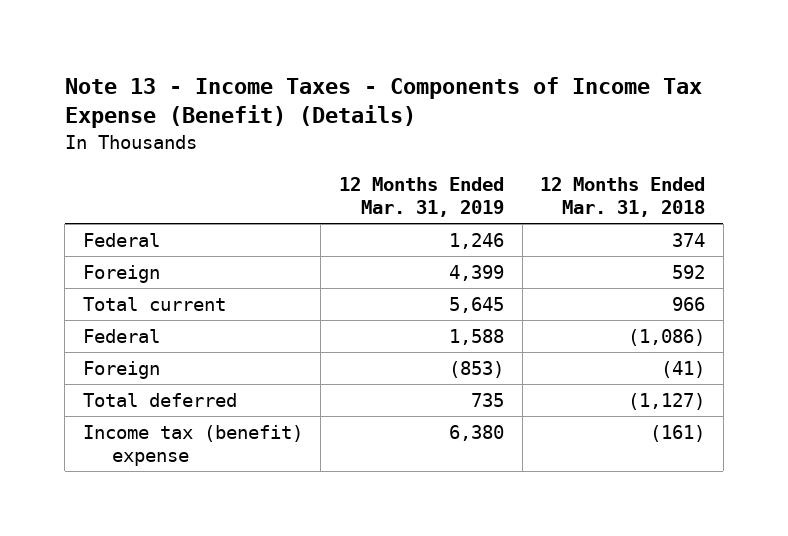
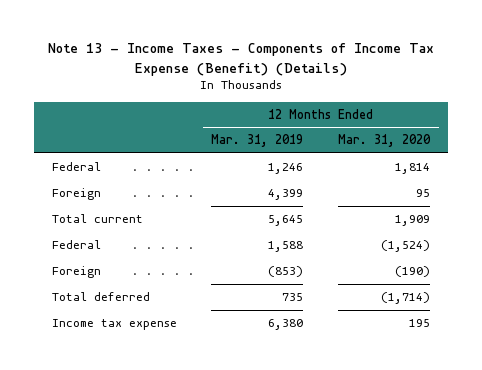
[540,176,706,218] 12 Months Ended Mar. 31, 2018 -> none
none -> [338,134,432,148] Mar. 31, 2020
[82,424,303,467] Income tax (benefit) expense -> [51,319,177,331] Income tax expense

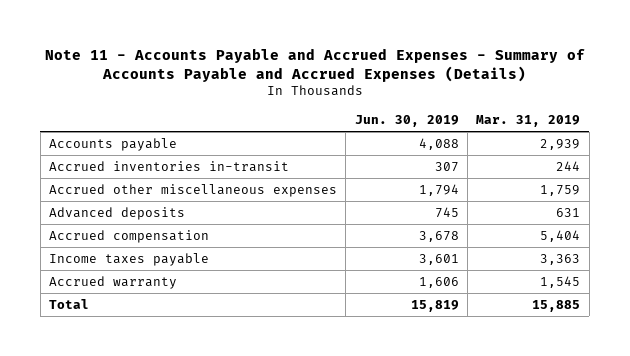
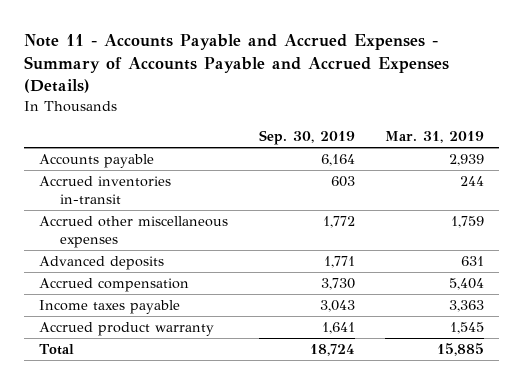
[354,114,459,127] Jun. 30, 2019 -> none
none -> [258,130,355,146] Sep. 30, 2019
[49,276,178,290] Accrued warranty -> [39,322,215,337] Accrued product warranty

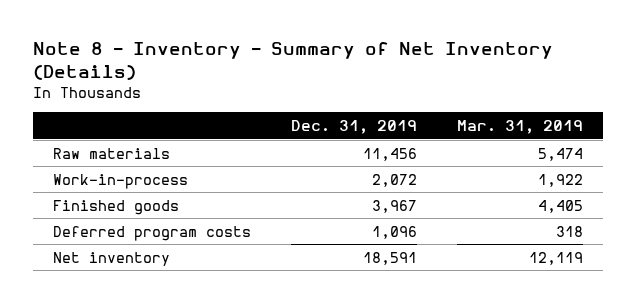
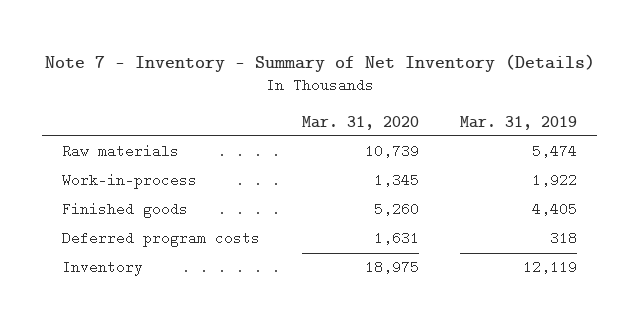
[32,42,553,81] Note 8 - Inventory - Summary of Net Inventory (Details) -> [44,53,595,72] Note 7 - Inventory - Summary of Net Inventory (Details)
[290,120,417,135] Dec. 31, 2019 -> none
none -> [301,115,419,130] Mar. 31, 2020
[52,251,170,266] Net inventory -> [62,260,144,277] Inventory

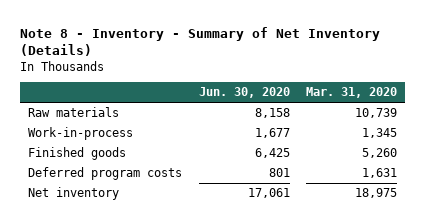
[44,53,595,72] Note 7 - Inventory - Summary of Net Inventory (Details) -> [20,26,381,57] Note 8 - Inventory - Summary of Net Inventory (Details)
[459,115,577,130] Mar. 31, 2019 -> none
none -> [198,87,290,99] Jun. 30, 2020
[62,260,144,277] Inventory -> [28,187,120,201] Net inventory

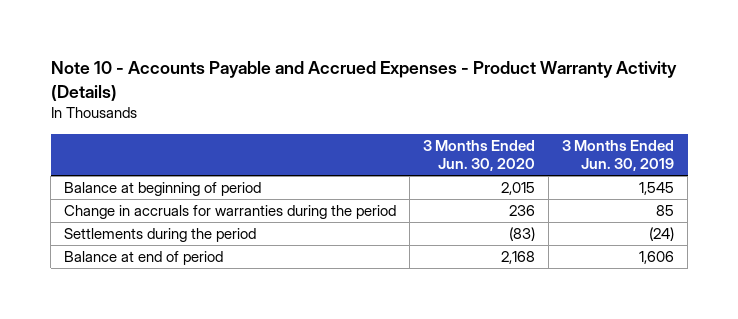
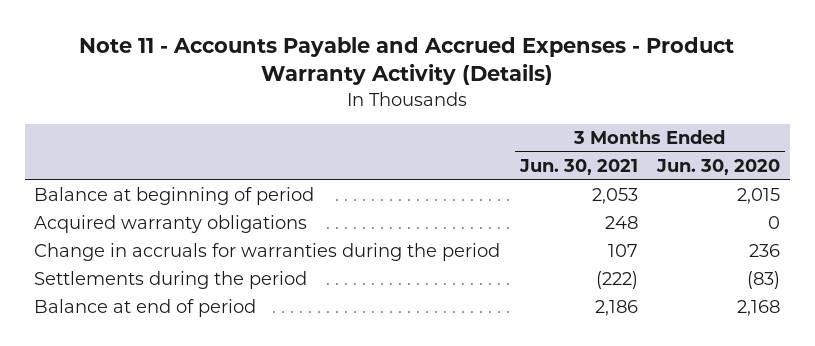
[50,61,677,101] Note 10 - Accounts Payable and Accrued Expenses - Product Warranty Activity (Details) -> [79,37,735,86] Note 11 - Accounts Payable and Accrued Expenses - Product Warranty Activity (Details)
[562,139,675,172] 3 Months Ended Jun. 30, 2019 -> none
none -> [518,159,638,176] Jun. 30, 2021
none -> [34,215,308,234] Acquired warranty obligations

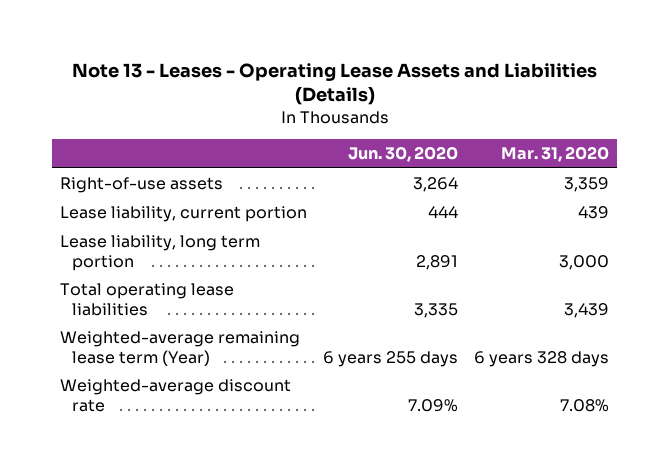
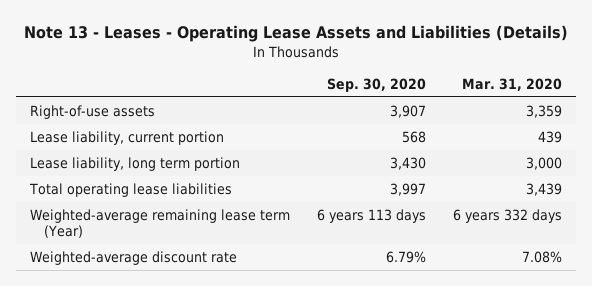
[348,145,459,162] Jun. 30, 2020 -> none
none -> [326,77,426,92] Sep. 30, 2020
[474,350,610,367] 6 years 328 days -> [453,209,563,224] 6 years 332 days

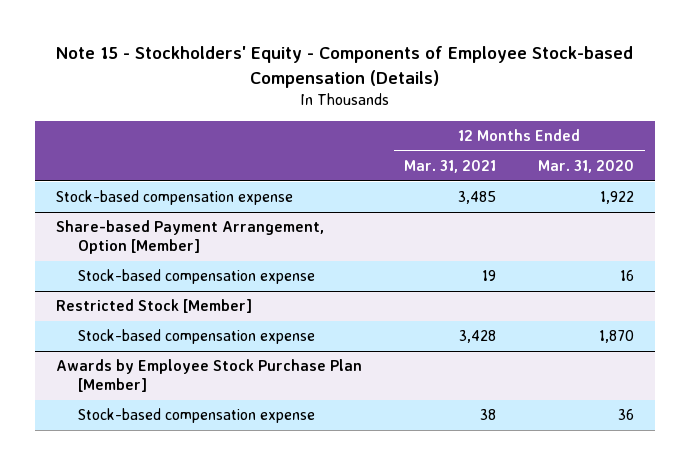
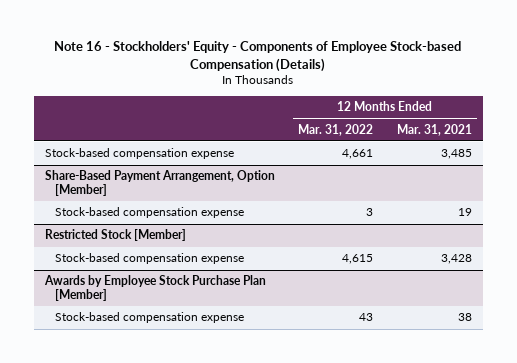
[56,46,634,88] Note 15 - Stockholders' Equity - Components of Employee Stock-based Compensation (Details) -> [54,41,462,73] Note 16 - Stockholders' Equity - Components of Employee Stock-based Compensation (Details)
[538,160,635,174] Mar. 31, 2020 -> none
none -> [298,123,374,136] Mar. 31, 2022
[56,220,325,255] Share-based Payment Arrangement, Option [Member] -> [45,170,276,196] Share-Based Payment Arrangement, Option [Member]

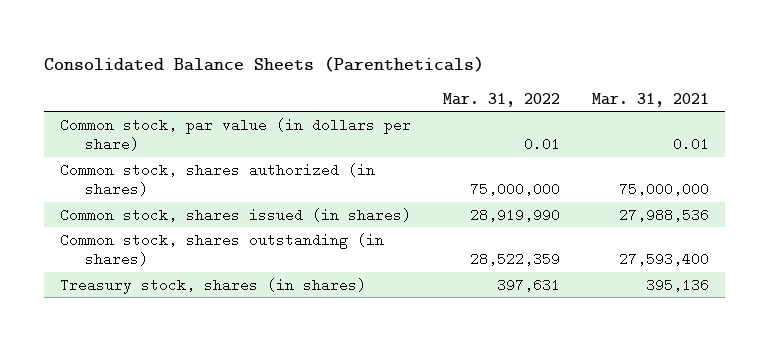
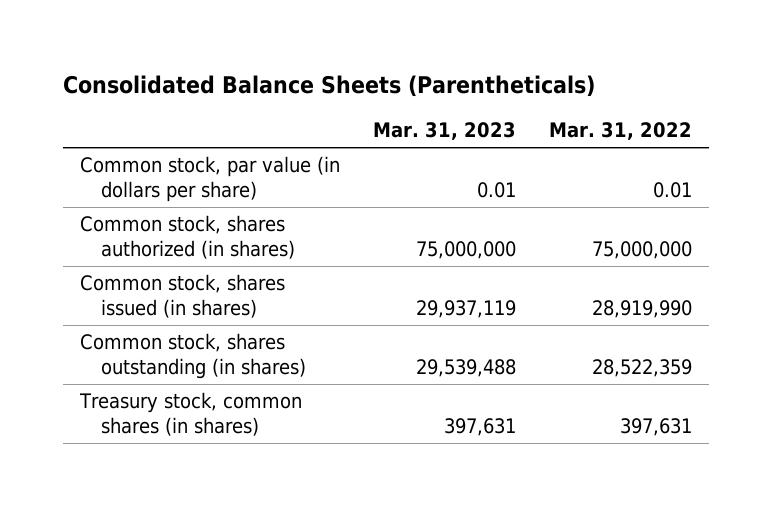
[591,92,709,107] Mar. 31, 2021 -> none
none -> [373,121,517,140] Mar. 31, 2023
[60,277,367,294] Treasury stock, shares (in shares) -> [78,392,302,436] Treasury stock, common shares (in shares)

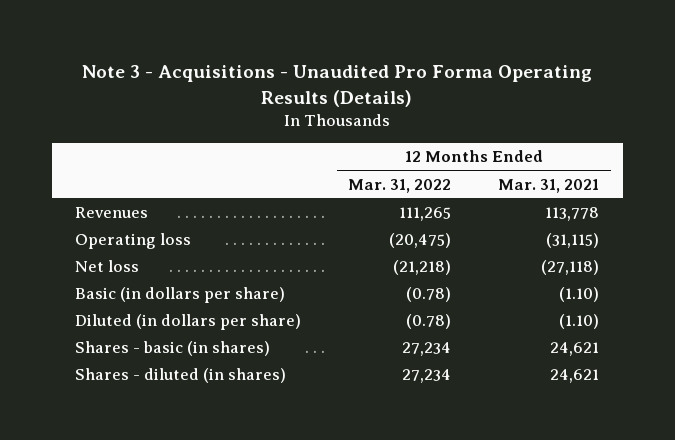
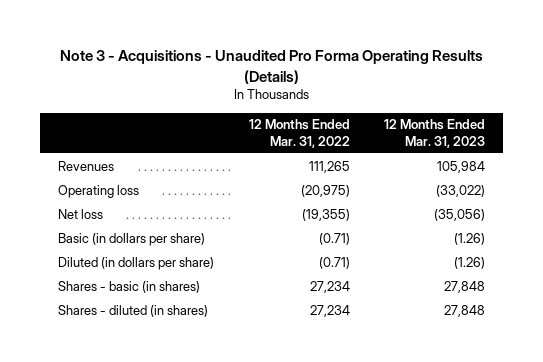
[498,178,600,193] Mar. 31, 2021 -> none
none -> [384,119,486,148] 12 Months Ended Mar. 31, 2023
[389,233,452,249] (20,475) -> [300,184,350,197] (20,975)
[393,260,452,276] (21,218) -> [301,208,350,221] (19,355)
[406,287,452,303] (0.78) -> [318,232,350,245] (0.71)
[406,314,452,330] (0.78) -> [318,256,350,269] (0.71)

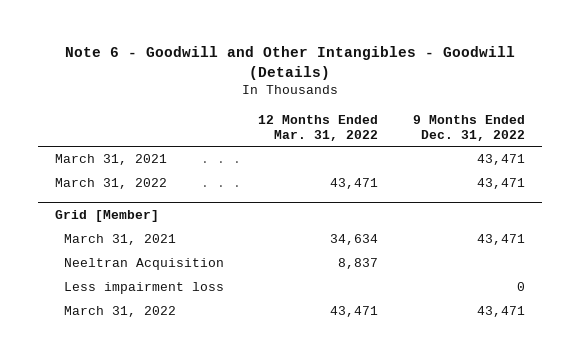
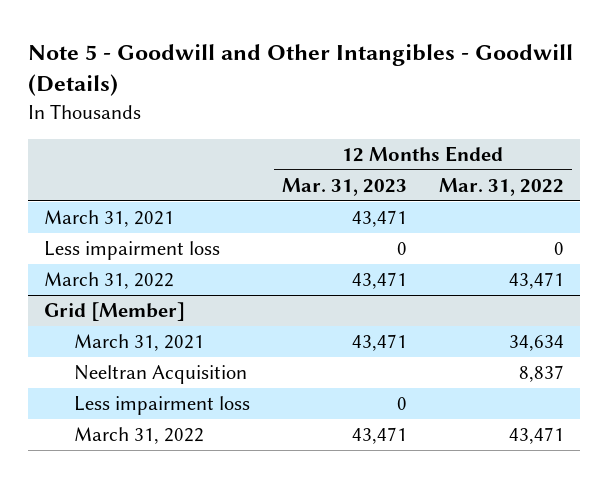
[64,46,515,81] Note 6 - Goodwill and Other Intangibles - Goodwill (Details) -> [28,43,574,97] Note 5 - Goodwill and Other Intangibles - Goodwill (Details)
[412,114,525,141] 9 Months Ended Dec. 31, 2022 -> none
none -> [282,177,408,196] Mar. 31, 2023
none -> [44,240,221,260] Less impairment loss

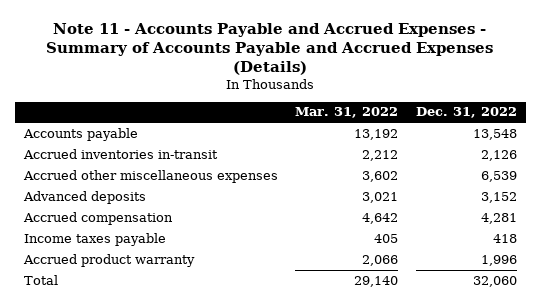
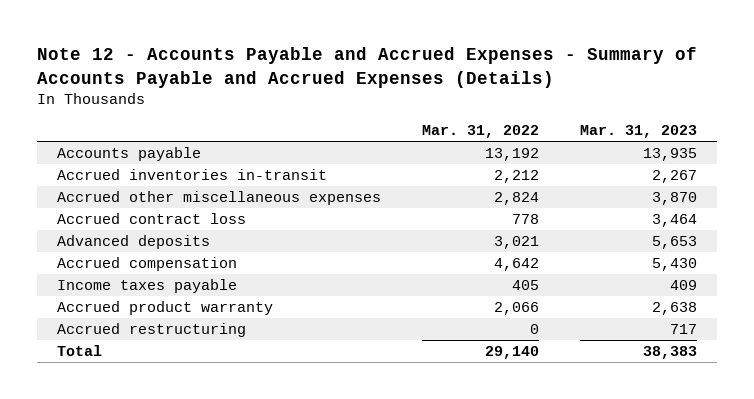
[46,22,494,76] Note 11 - Accounts Payable and Accrued Expenses - Summary of Accounts Payable and Accrued Expenses (Details) -> [36,47,697,88] Note 12 - Accounts Payable and Accrued Expenses - Summary of Accounts Payable and Accrued Expenses (Details)
[416,107,518,119] Dec. 31, 2022 -> none
none -> [579,124,697,138] Mar. 31, 2023
[362,170,399,182] 3,602 -> [493,192,539,206] 2,824
none -> [57,213,247,225] Accrued contract loss
none -> [57,323,247,338] Accrued restructuring

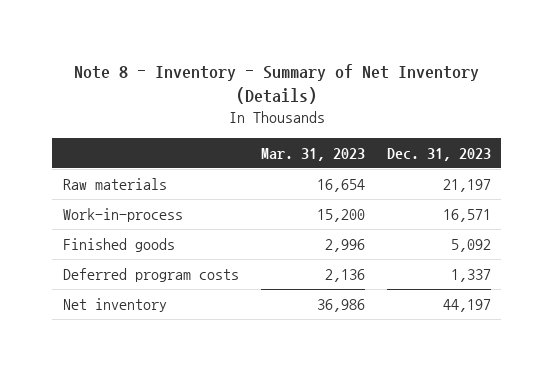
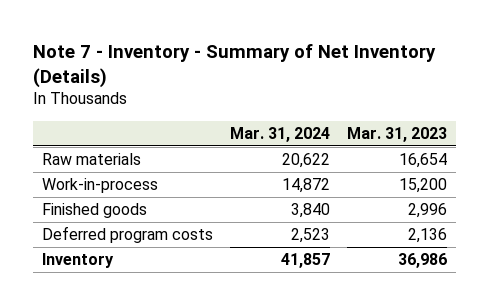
[73,63,479,105] Note 8 - Inventory - Summary of Net Inventory (Details) -> [32,43,436,88] Note 7 - Inventory - Summary of Net Inventory (Details)
[386,147,491,161] Dec. 31, 2023 -> none
none -> [229,126,330,142] Mar. 31, 2024
[63,297,168,312] Net inventory -> [41,253,114,269] Inventory

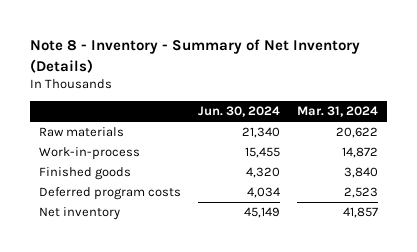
[32,43,436,88] Note 7 - Inventory - Summary of Net Inventory (Details) -> [30,39,361,73] Note 8 - Inventory - Summary of Net Inventory (Details)
[347,126,448,142] Mar. 31, 2023 -> none
none -> [198,106,281,118] Jun. 30, 2024
[41,253,114,269] Inventory -> [38,207,120,221] Net inventory

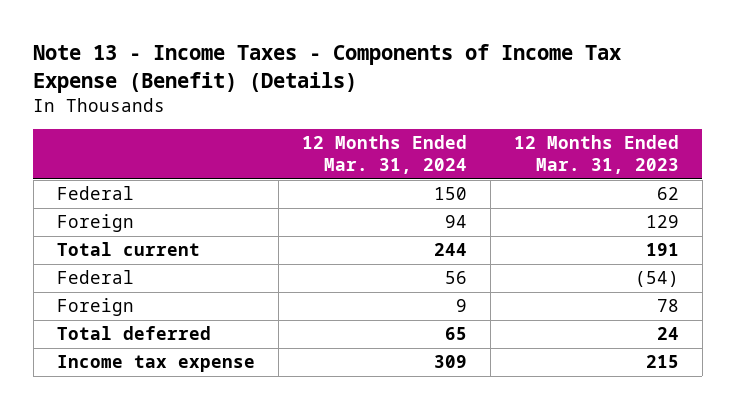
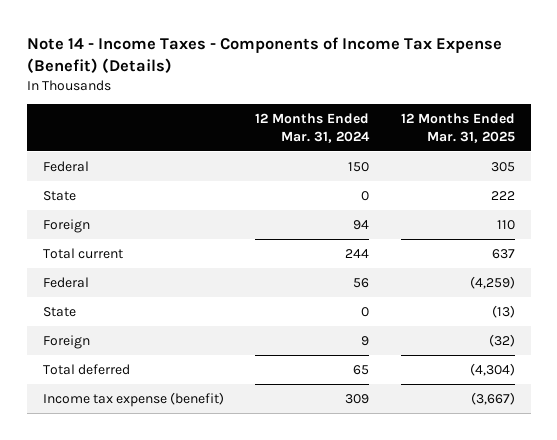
[33,44,622,93] Note 13 - Income Taxes - Components of Income Tax Expense (Benefit) (Details) -> [26,36,502,73] Note 14 - Income Taxes - Components of Income Tax Expense (Benefit) (Details)
[513,135,679,175] 12 Months Ended Mar. 31, 2023 -> none
none -> [400,112,515,143] 12 Months Ended Mar. 31, 2025
none -> [42,190,76,201] State
none -> [42,306,76,317] State
[56,355,255,373] Income tax expense -> [42,391,224,407] Income tax expense (benefit)

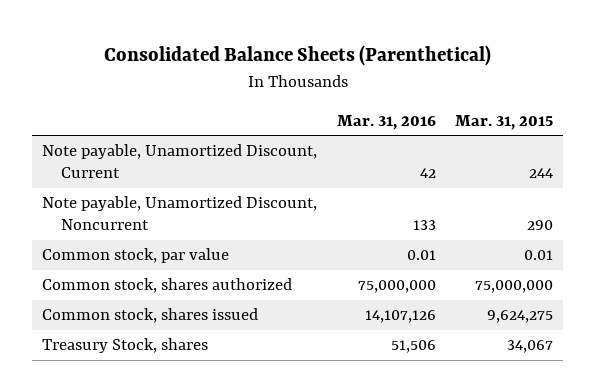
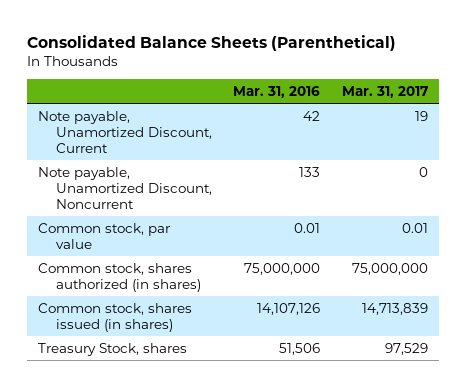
[455,114,554,130] Mar. 31, 2015 -> none
none -> [342,86,429,99] Mar. 31, 2017
[41,278,292,294] Common stock, shares authorized -> [37,262,201,292] Common stock, shares authorized (in shares)
[41,308,258,324] Common stock, shares issued -> [37,302,192,332] Common stock, shares issued (in shares)

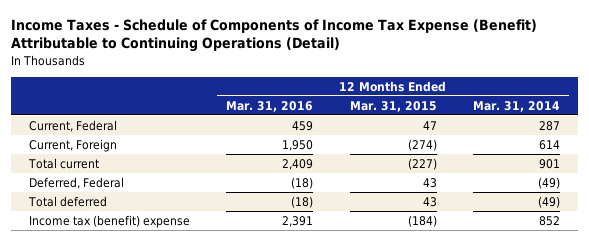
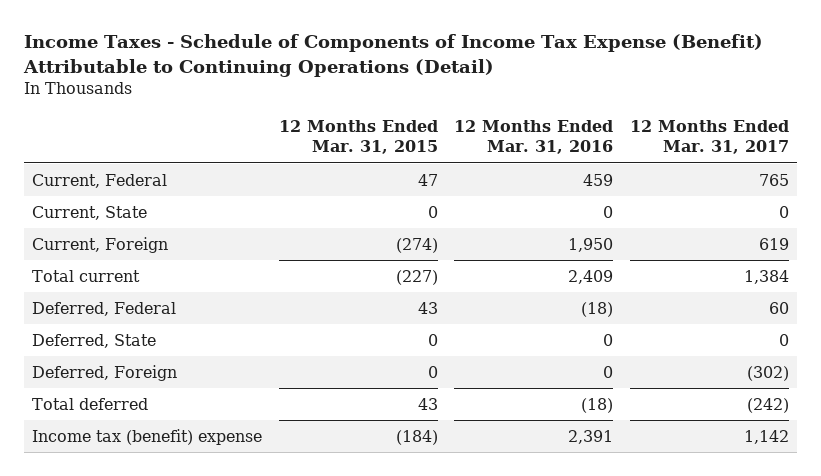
[473,100,561,112] Mar. 31, 2014 -> none
none -> [629,120,789,155] 12 Months Ended Mar. 31, 2017
none -> [32,205,148,220] Current, State
none -> [32,333,157,348] Deferred, State
none -> [32,364,178,381] Deferred, Foreign

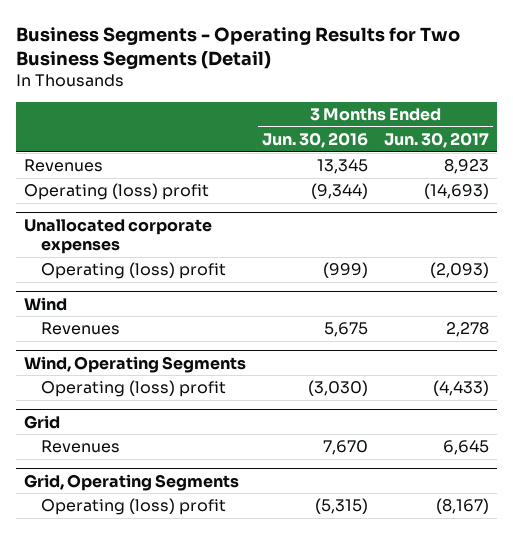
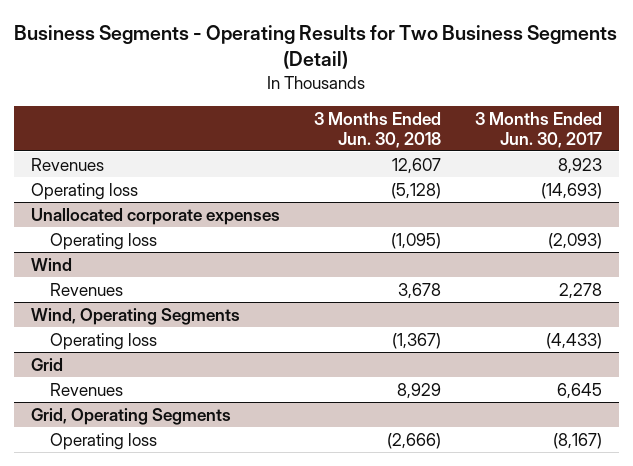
[262,132,369,149] Jun. 30, 2016 -> none
none -> [313,111,441,148] 3 Months Ended Jun. 30, 2018
[24,183,210,201] Operating (loss) profit -> [30,182,138,200] Operating loss
[41,262,227,280] Operating (loss) profit -> [49,232,157,250] Operating loss
[41,380,227,398] Operating (loss) profit -> [49,332,157,350] Operating loss
[41,498,227,516] Operating (loss) profit -> [49,432,157,450] Operating loss

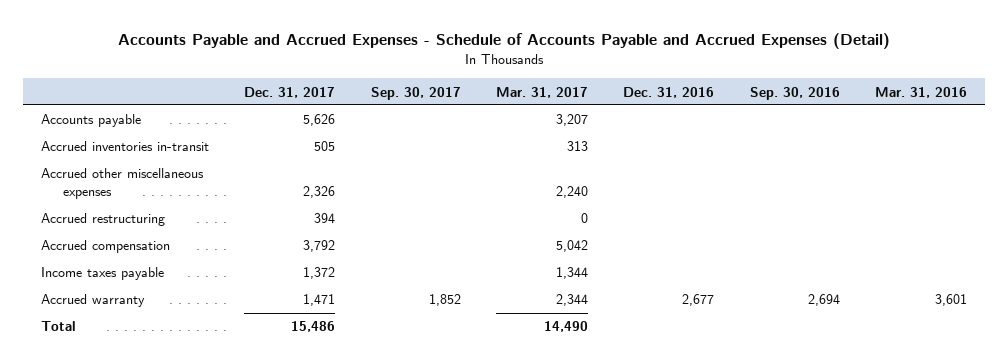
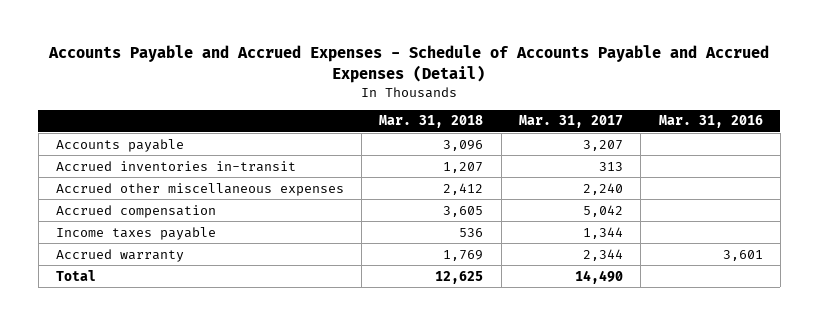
[244,86,336,98] Dec. 31, 2017 -> none
[370,86,461,100] Sep. 30, 2017 -> none
[623,86,715,98] Dec. 31, 2016 -> none
[749,86,840,100] Sep. 30, 2016 -> none
none -> [379,115,484,129] Mar. 31, 2018
[40,213,165,227] Accrued restructuring -> none

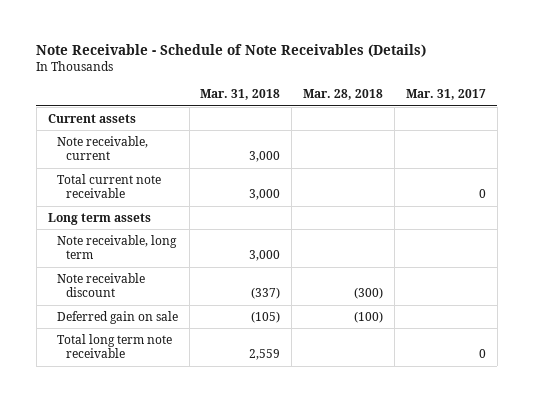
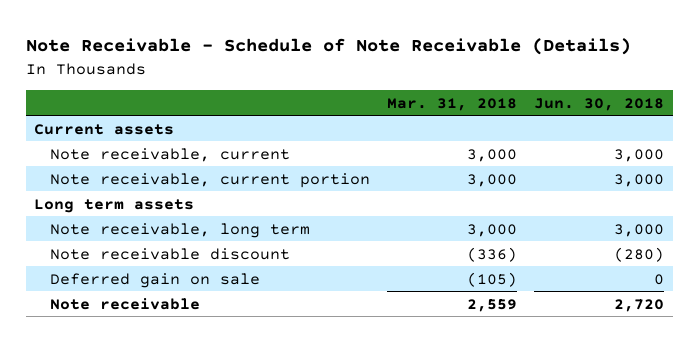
[36,43,427,57] Note Receivable - Schedule of Note Receivables (Details) -> [25,38,631,56] Note Receivable - Schedule of Note Receivable (Details)
[303,89,384,101] Mar. 28, 2018 -> none
[405,89,486,101] Mar. 31, 2017 -> none
none -> [534,97,665,111] Jun. 30, 2018
[56,173,161,199] Total current note receivable -> [49,172,370,188] Note receivable, current portion
[251,287,281,300] (337) -> [467,246,518,262] (336)
[56,333,172,359] Total long term note receivable -> [49,297,200,310] Note receivable

